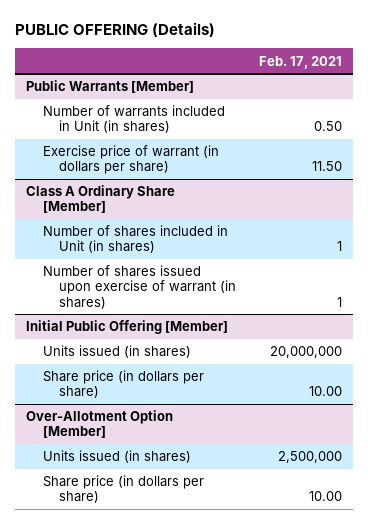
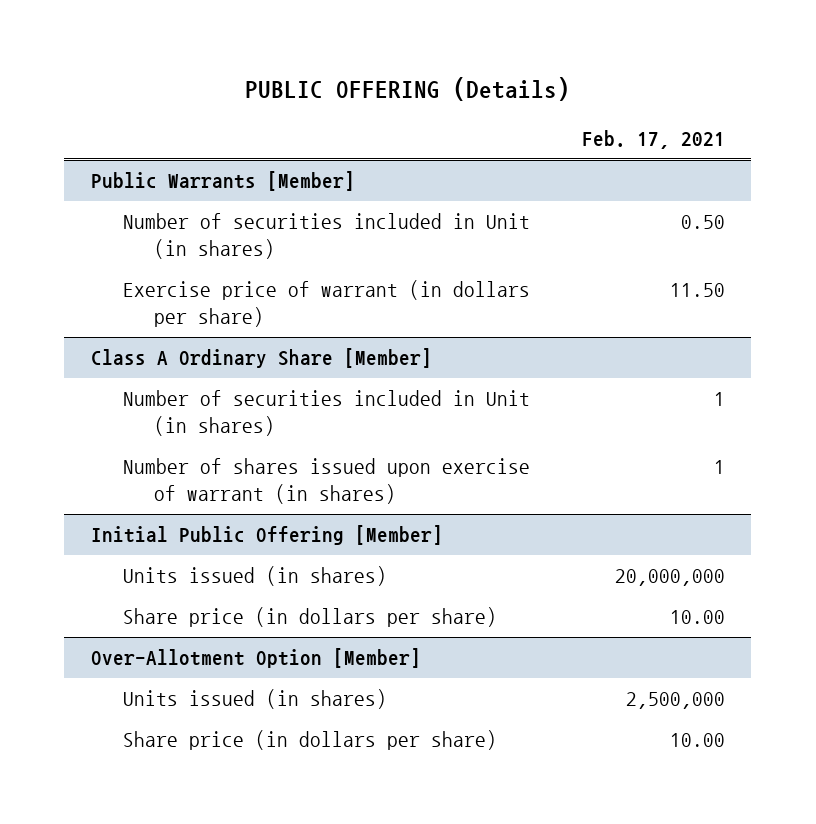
[42,105,225,134] Number of warrants included in Unit (in shares) -> [122,213,530,260] Number of securities included in Unit (in shares)
[42,225,228,254] Number of shares included in Unit (in shares) -> [122,390,530,437] Number of securities included in Unit (in shares)

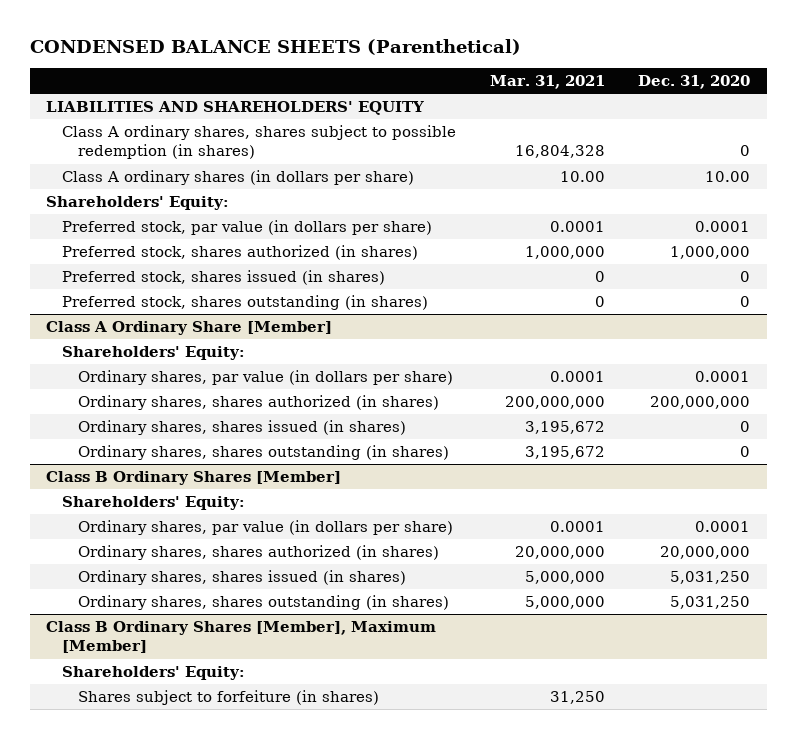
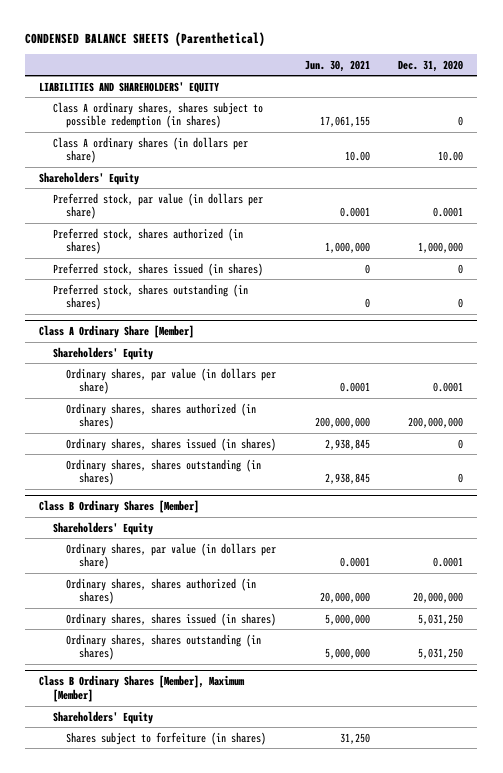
[489,75,605,90] Mar. 31, 2021 -> none
none -> [304,59,370,72] Jun. 30, 2021
[46,196,230,211] Shareholders' Equity: -> [39,171,140,185] Shareholders' Equity
[62,346,246,361] Shareholders' Equity: -> [52,346,153,360] Shareholders' Equity
[62,496,246,511] Shareholders' Equity: -> [52,521,153,535] Shareholders' Equity
[62,666,246,681] Shareholders' Equity: -> [52,710,153,724] Shareholders' Equity

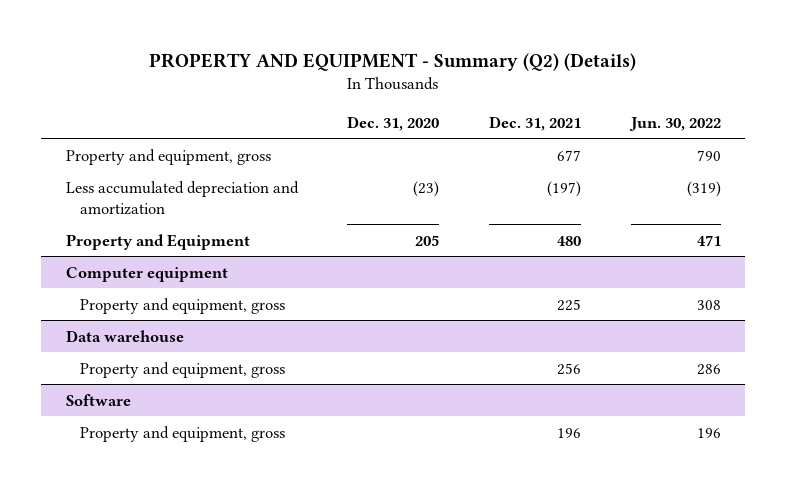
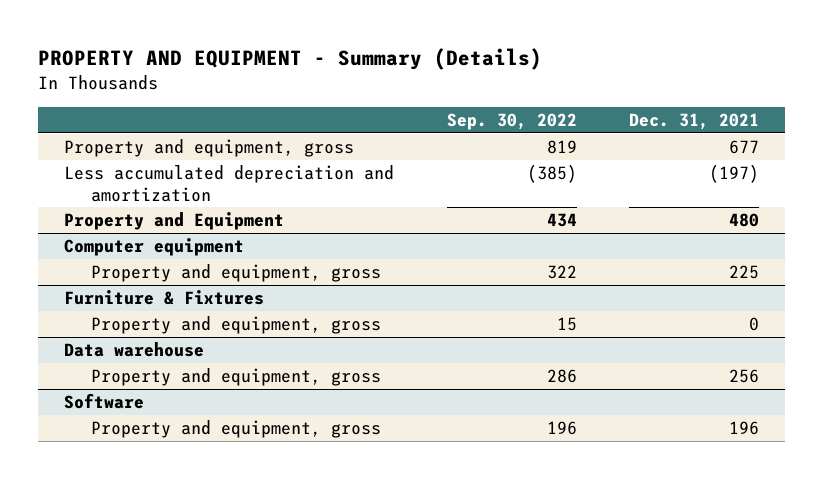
[149,52,637,71] PROPERTY AND EQUIPMENT - Summary (Q2) (Details) -> [37,48,542,71] PROPERTY AND EQUIPMENT - Summary (Details)
[347,115,440,131] Dec. 31, 2020 -> none
[628,116,721,131] Jun. 30, 2022 -> none
none -> [446,112,577,130] Sep. 30, 2022
none -> [64,290,265,306] Furniture & Fixtures
none -> [91,316,382,335] Property and equipment, gross

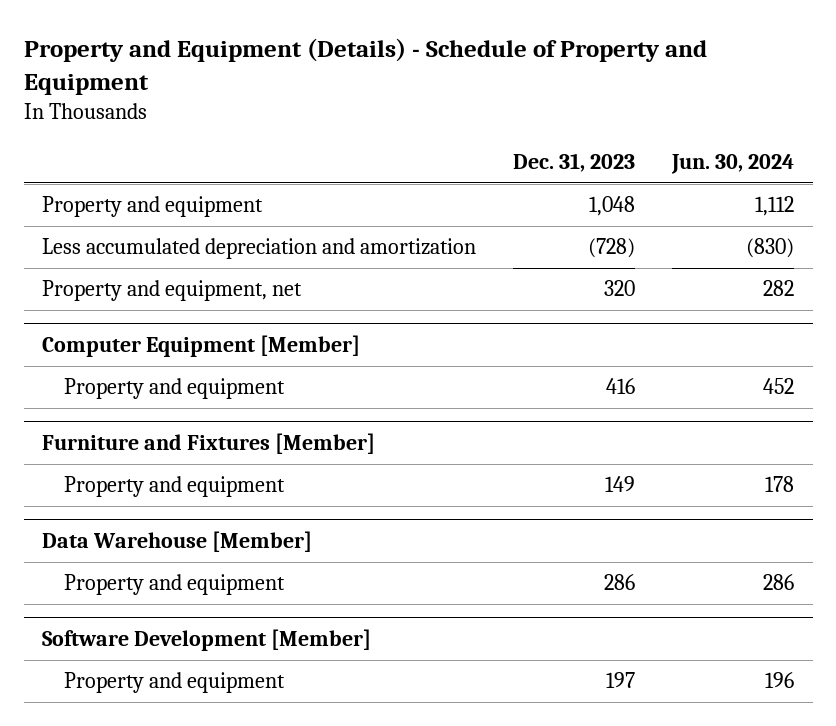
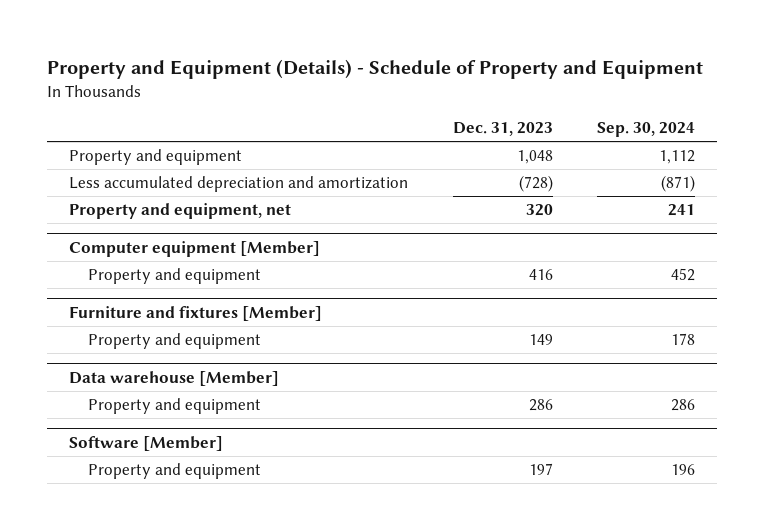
[671,153,795,174] Jun. 30, 2024 -> none
none -> [596,122,695,138] Sep. 30, 2024
[42,334,361,357] Computer Equipment [Member] -> [69,240,321,257] Computer equipment [Member]
[42,432,376,454] Furniture and Fixtures [Member] -> [69,305,323,321] Furniture and fixtures [Member]
[42,530,313,552] Data Warehouse [Member] -> [69,370,280,386] Data warehouse [Member]
[42,628,372,651] Software Development [Member] -> [69,435,224,451] Software [Member]

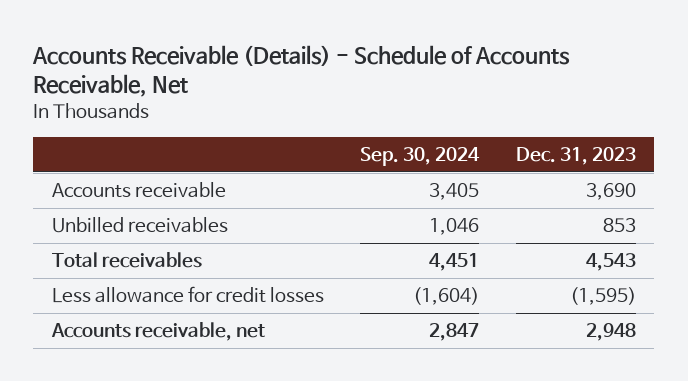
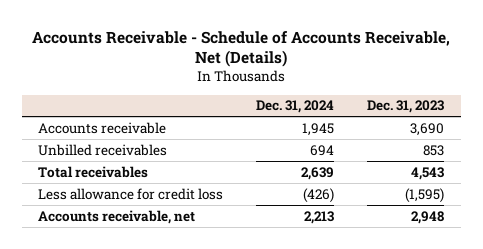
[32,44,571,98] Accounts Receivable (Details) - Schedule of Accounts Receivable, Net -> [32,30,451,68] Accounts Receivable - Schedule of Accounts Receivable, Net (Details)
[360,146,481,166] Sep. 30, 2024 -> none
none -> [256,100,335,114] Dec. 31, 2024
[51,286,324,304] Less allowance for credit losses -> [38,187,224,200] Less allowance for credit loss

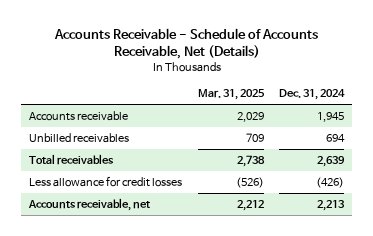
[367,100,445,114] Dec. 31, 2023 -> none
none -> [197,89,265,101] Mar. 31, 2025
[38,187,224,200] Less allowance for credit loss -> [29,176,183,188] Less allowance for credit losses

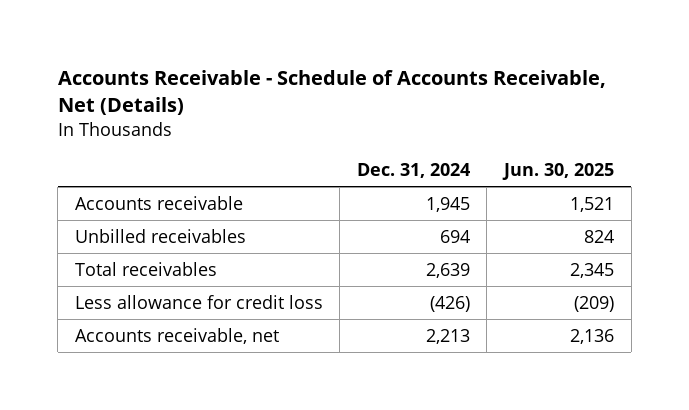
[197,89,265,101] Mar. 31, 2025 -> none
none -> [502,163,615,181] Jun. 30, 2025
[29,176,183,188] Less allowance for credit losses -> [74,294,323,309] Less allowance for credit loss

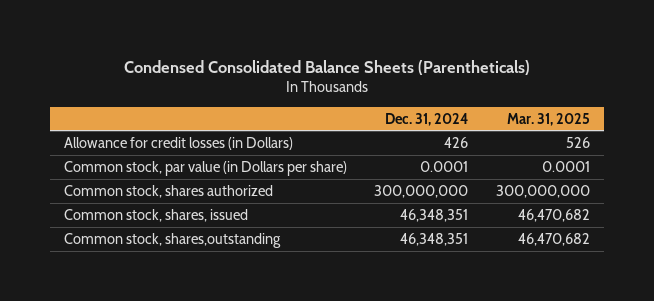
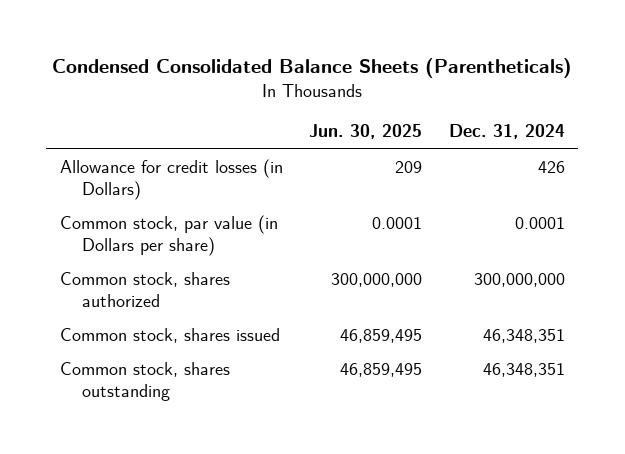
[506,112,590,126] Mar. 31, 2025 -> none
none -> [309,124,423,140] Jun. 30, 2025
[63,208,248,222] Common stock, shares, issued -> [59,328,280,344] Common stock, shares issued
[63,232,281,248] Common stock, shares,outstanding -> [59,362,230,401] Common stock, shares outstanding

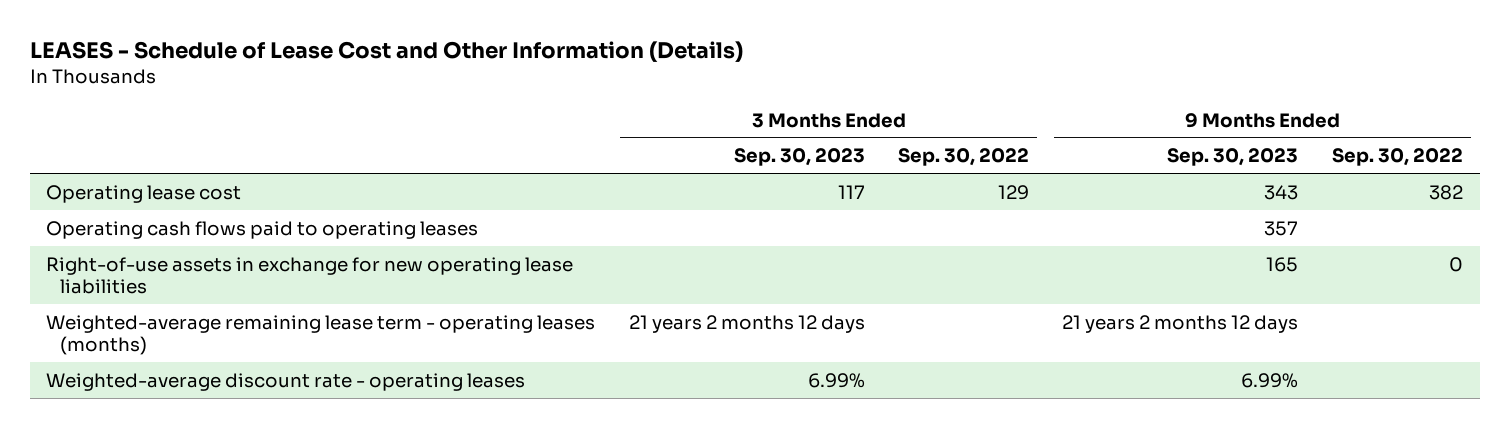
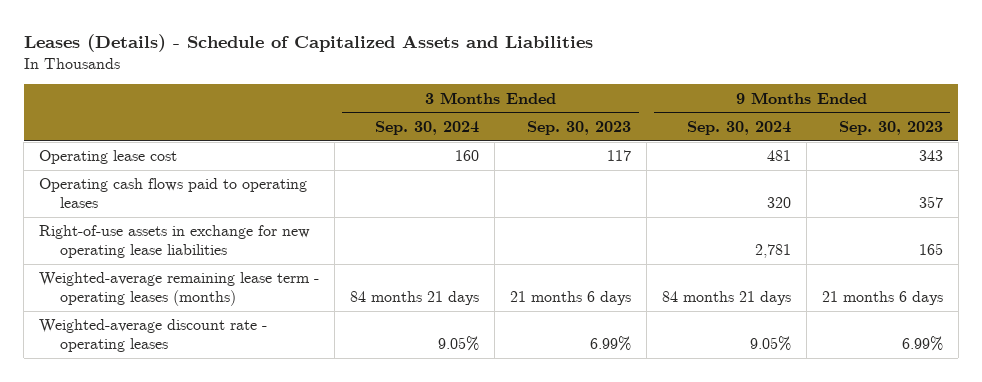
[29,41,743,63] LEASES - Schedule of Lease Cost and Other Information (Details) -> [23,33,593,52] Leases (Details) - Schedule of Capitalized Assets and Liabilities
[898,148,1030,167] Sep. 30, 2022 -> none
[1331,148,1463,167] Sep. 30, 2022 -> none
none -> [375,121,480,136] Sep. 30, 2024
none -> [686,121,791,136] Sep. 30, 2024
[628,314,865,333] 21 years 2 months 12 days -> [509,291,631,306] 21 months 6 days
[1062,314,1299,333] 21 years 2 months 12 days -> [821,291,943,306] 21 months 6 days

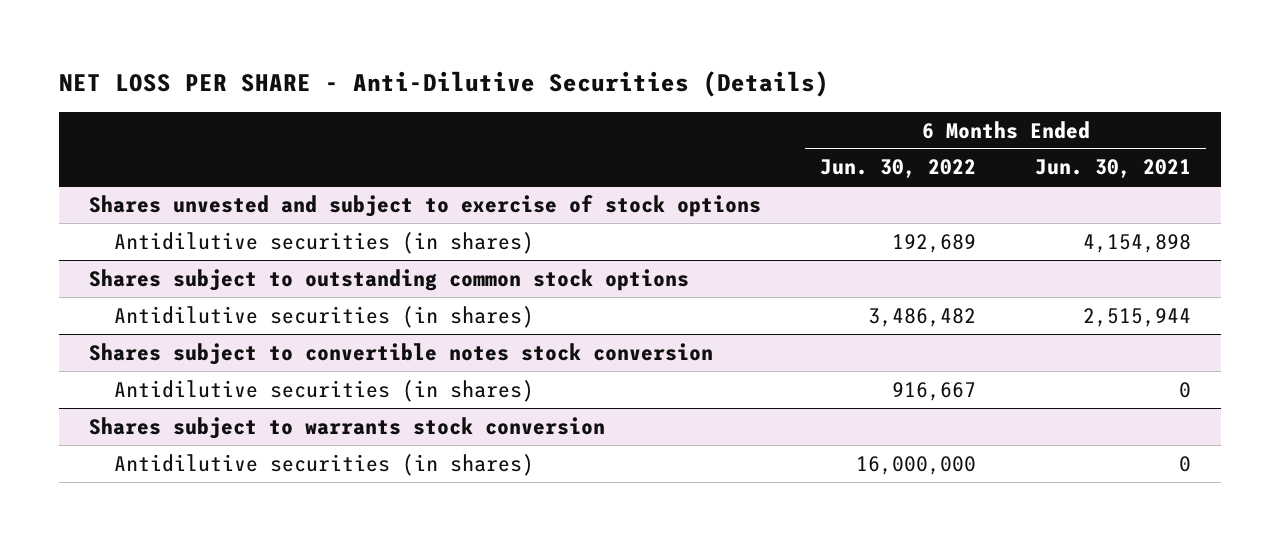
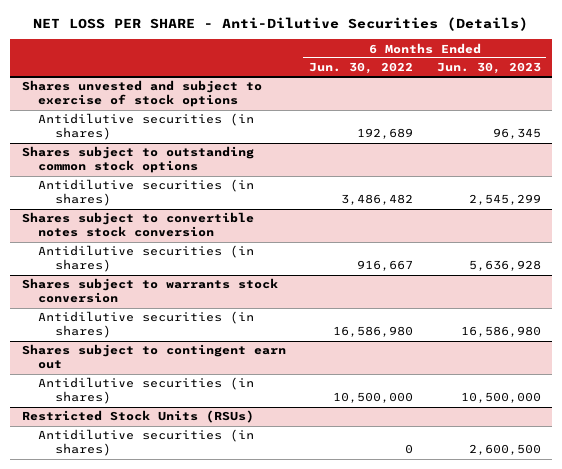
[1035,159,1192,179] Jun. 30, 2021 -> none
none -> [436,62,541,75] Jun. 30, 2023
[855,455,976,475] 16,000,000 -> [333,326,414,338] 16,586,980
none -> [21,344,286,370] Shares subject to contingent earn out
none -> [38,377,255,405] Antidilutive securities (in shares)
none -> [21,410,254,424] Restricted Stock Units (RSUs)
none -> [38,429,255,457] Antidilutive securities (in shares)

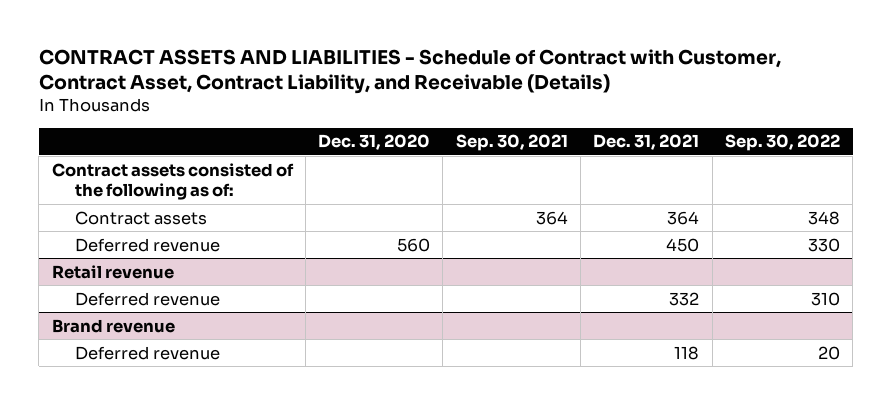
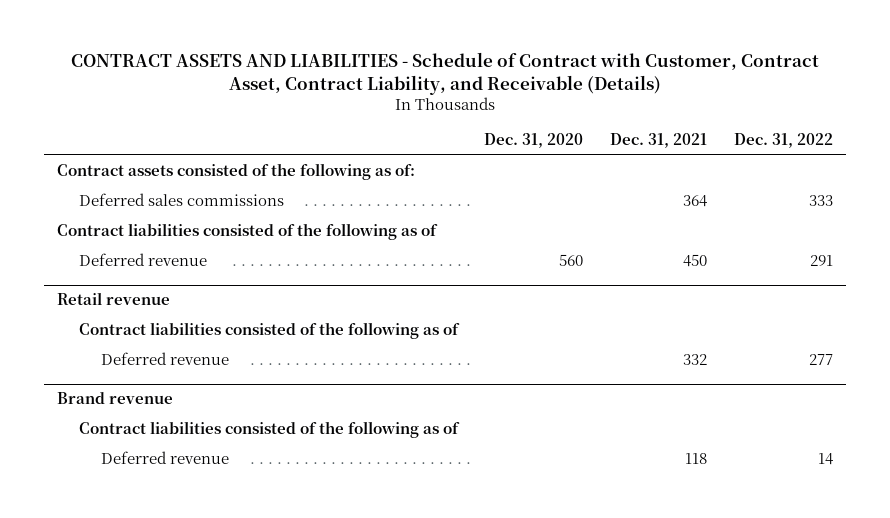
[455,134,568,152] Sep. 30, 2021 -> none
[724,134,840,152] Sep. 30, 2022 -> none
none -> [733,133,833,149] Dec. 31, 2022
[74,210,207,225] Contract assets -> [78,193,284,207] Deferred sales commissions
none -> [57,223,439,241] Contract liabilities consisted of the following as of
none -> [78,322,460,340] Contract liabilities consisted of the following as of
none -> [78,421,460,439] Contract liabilities consisted of the following as of

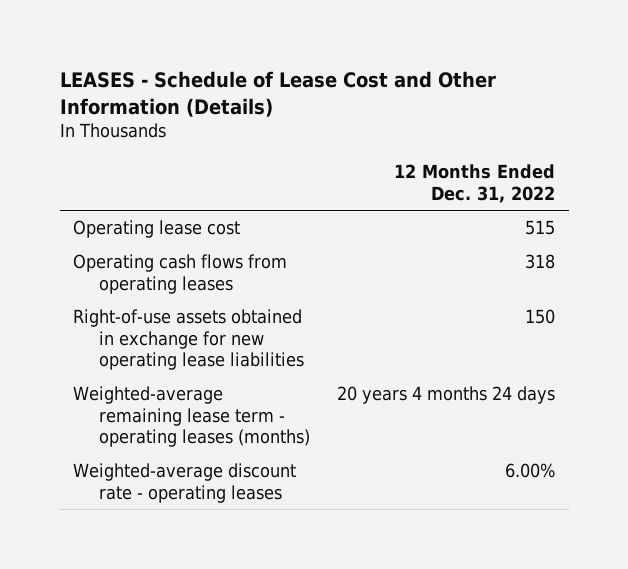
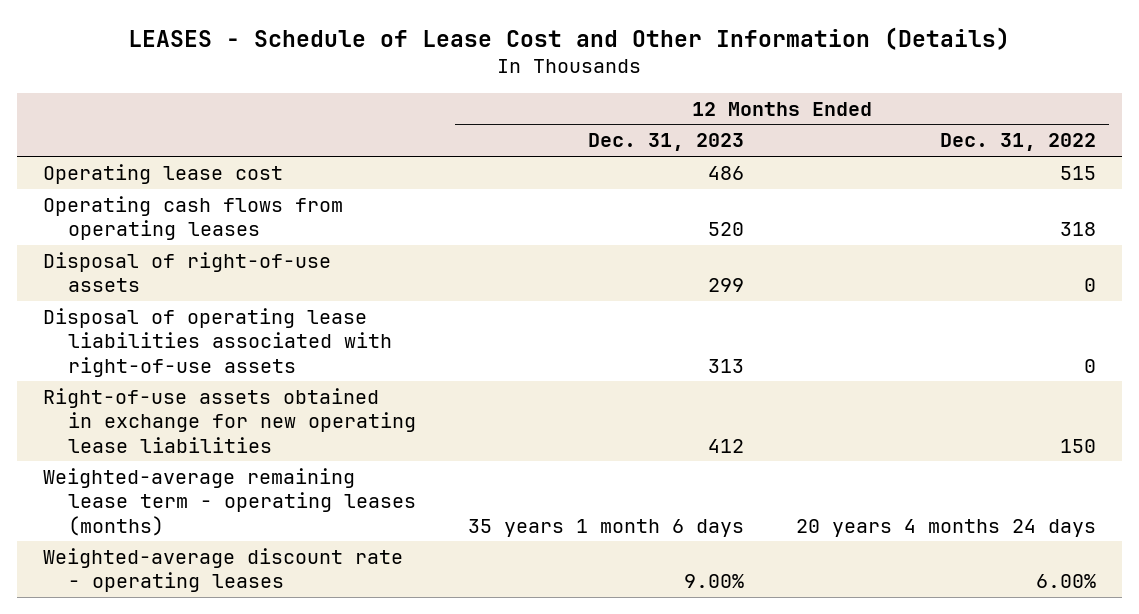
none -> [588,133,745,152] Dec. 31, 2023
none -> [42,251,331,293] Disposal of right-of-use assets
none -> [42,307,393,377] Disposal of operating lease liabilities associated with right-of-use assets

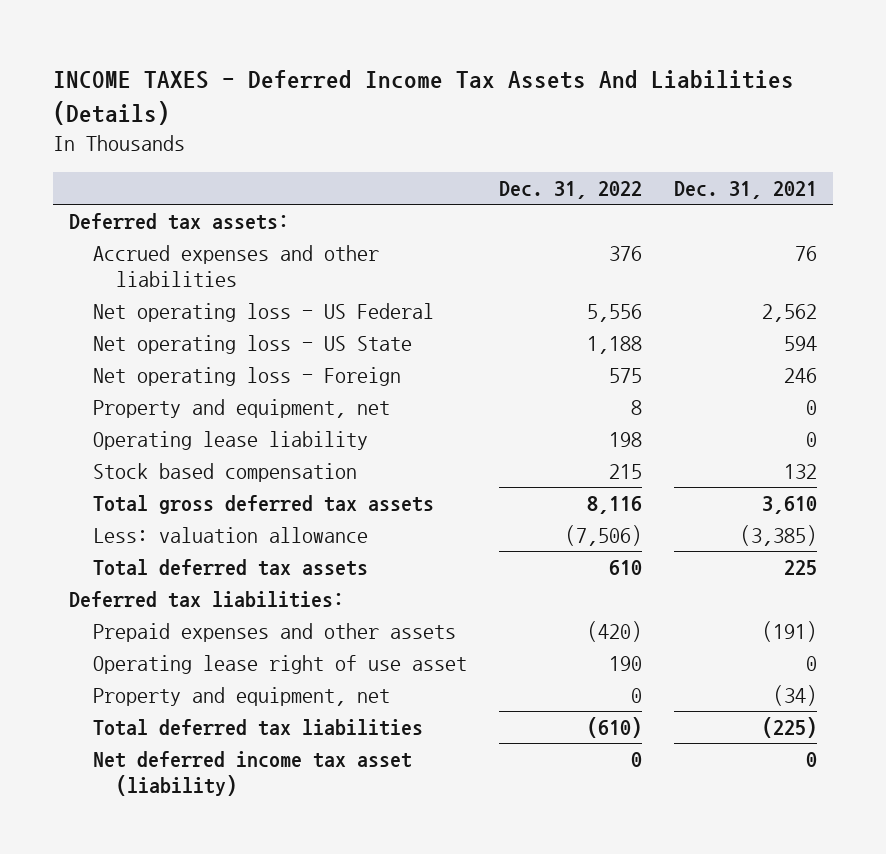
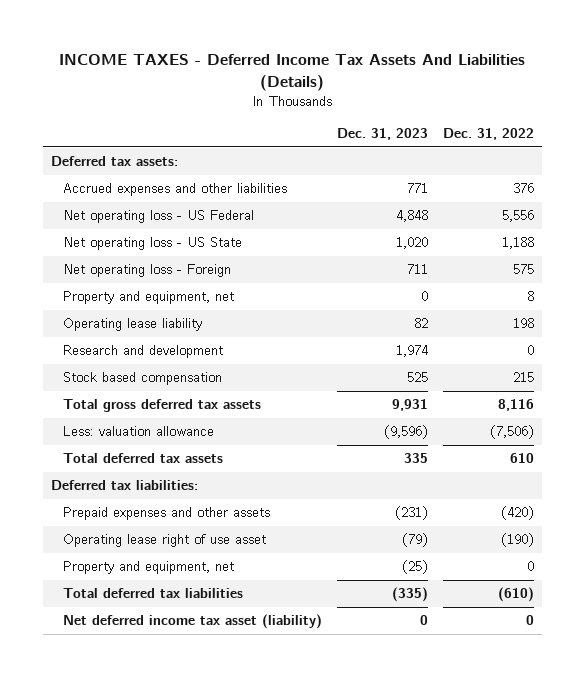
[674,180,818,199] Dec. 31, 2021 -> none
none -> [336,128,428,141] Dec. 31, 2023
none -> [62,345,223,359] Research and development
[608,656,642,672] 190 -> [501,533,535,548] (190)

